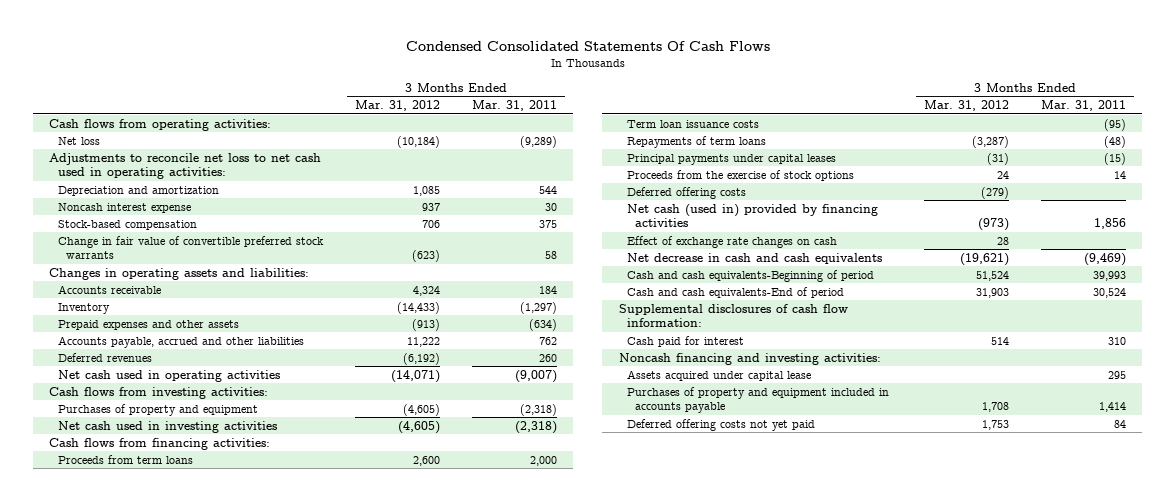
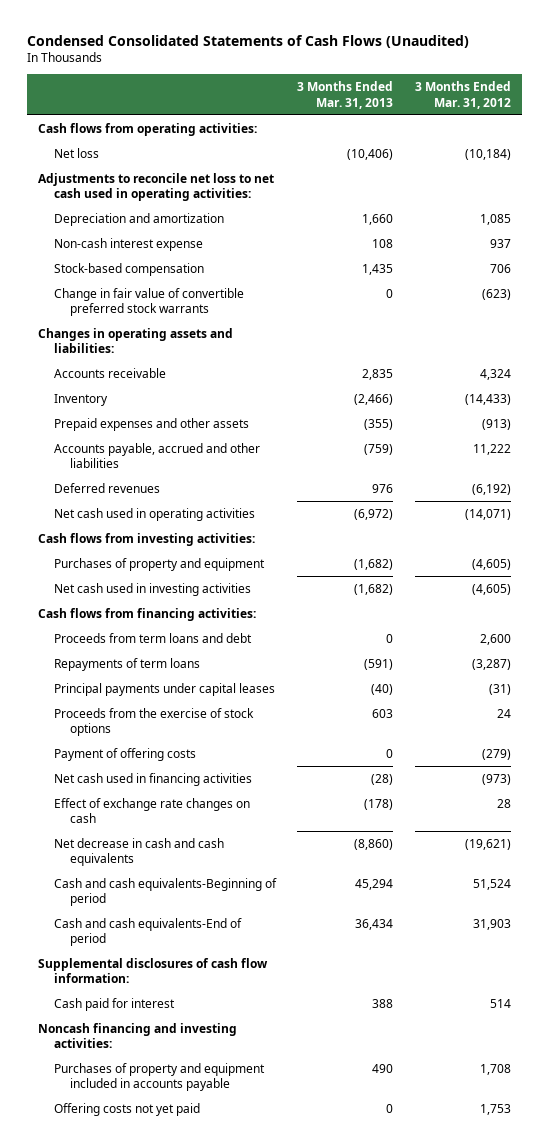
[405,41,770,52] Condensed Consolidated Statements Of Cash Flows -> [26,34,469,48] Condensed Consolidated Statements of Cash Flows (Unaudited)
[472,100,558,112] Mar. 31, 2011 -> none
none -> [297,81,394,109] 3 Months Ended Mar. 31, 2013
[57,202,191,213] Noncash interest expense -> [53,237,203,251] Non-cash interest expense
[626,119,759,128] Term loan issuance costs -> none
[57,454,193,464] Proceeds from term loans -> [53,632,252,643] Proceeds from term loans and debt
[626,186,746,199] Deferred offering costs -> [53,747,196,761] Payment of offering costs
[626,203,878,227] Net cash (used in) provided by financing activities -> [53,772,252,786] Net cash used in financing activities
[626,369,811,381] Assets acquired under capital lease -> none
[626,418,815,431] Deferred offering costs not yet paid -> [53,1102,200,1116] Offering costs not yet paid

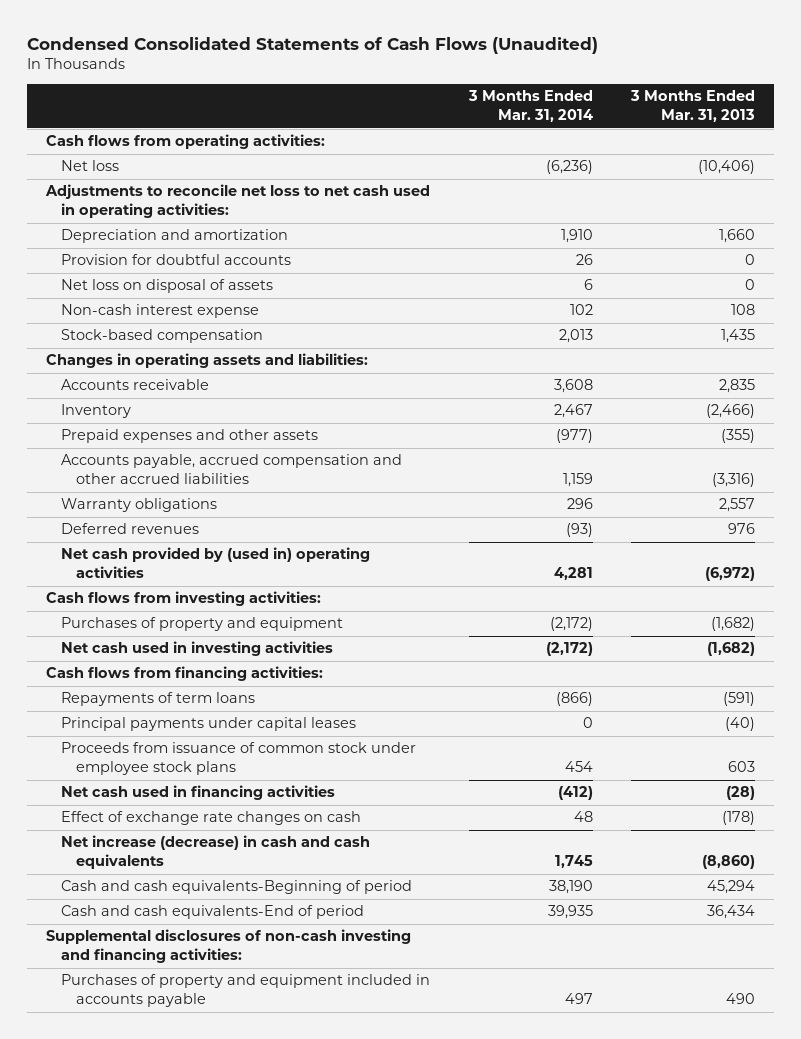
[414,81,511,109] 3 Months Ended Mar. 31, 2012 -> none
none -> [467,90,593,123] 3 Months Ended Mar. 31, 2014
none -> [61,254,292,266] Provision for doubtful accounts
none -> [61,279,274,294] Net loss on disposal of assets
[53,287,244,317] Change in fair value of convertible preferred stock warrants -> none
[53,442,260,469] Accounts payable, accrued and other liabilities -> [61,454,403,485] Accounts payable, accrued compensation and other accrued liabilities
[364,443,394,455] (759) -> [712,473,756,488] (3,316)
none -> [61,498,218,513] Warranty obligations
[53,507,255,521] Net cash used in operating activities -> [61,547,371,579] Net cash provided by (used in) operating activities
[53,632,252,643] Proceeds from term loans and debt -> none
[53,707,254,737] Proceeds from the exercise of stock options -> none
[53,747,196,761] Payment of offering costs -> none
none -> [61,742,417,776] Proceeds from issuance of common stock under employee stock plans
[53,837,224,867] Net decrease in cash and cash equivalents -> [61,835,371,870] Net increase (decrease) in cash and cash equivalents
[53,997,175,1011] Cash paid for interest -> none
[37,1022,237,1049] Noncash financing and investing activities: -> none
[37,957,268,984] Supplemental disclosures of cash flow information: -> [46,929,412,964] Supplemental disclosures of non-cash investing and financing activities:
[53,1102,200,1116] Offering costs not yet paid -> none

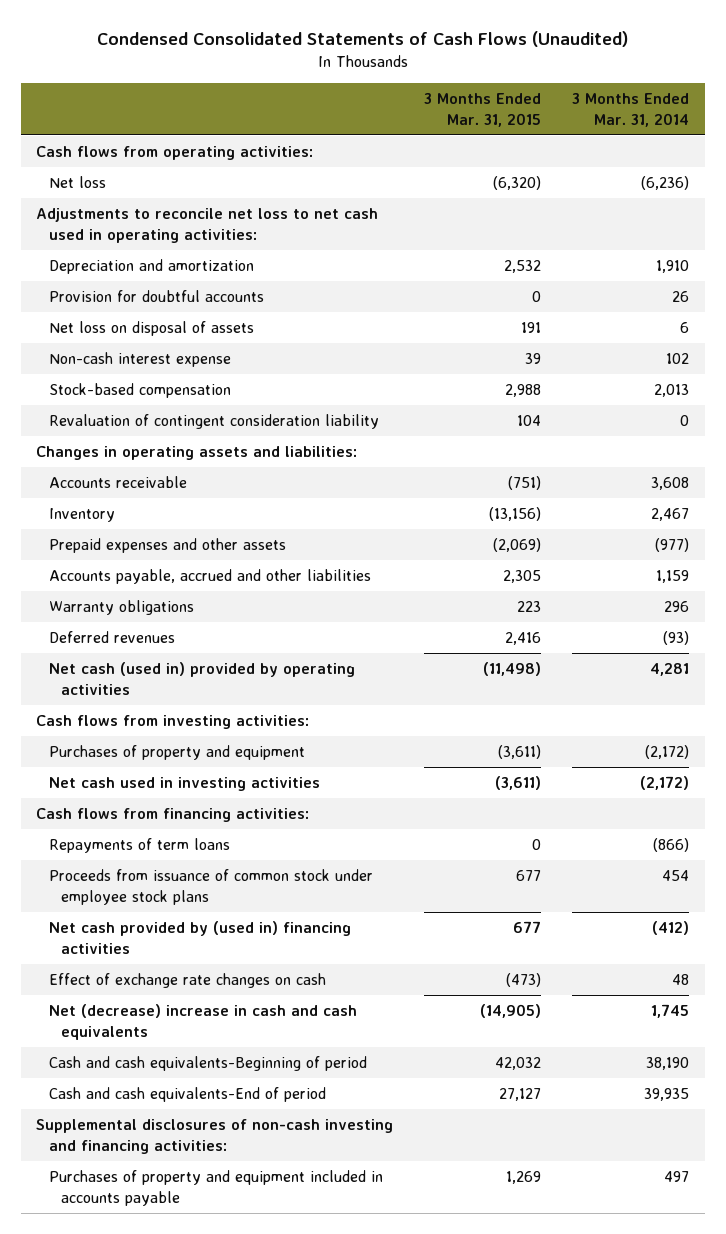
[630,90,756,123] 3 Months Ended Mar. 31, 2013 -> none
none -> [424,93,542,127] 3 Months Ended Mar. 31, 2015
none -> [48,413,379,429] Revaluation of contingent consideration liability
[61,454,403,485] Accounts payable, accrued compensation and other accrued liabilities -> [48,568,371,584] Accounts payable, accrued and other liabilities
[61,547,371,579] Net cash provided by (used in) operating activities -> [48,661,355,695] Net cash (used in) provided by operating activities
[61,717,357,732] Principal payments under capital leases -> none
[61,785,336,801] Net cash used in financing activities -> [48,920,351,954] Net cash provided by (used in) financing activities
[61,835,371,870] Net increase (decrease) in cash and cash equivalents -> [48,1003,357,1040] Net (decrease) increase in cash and cash equivalents

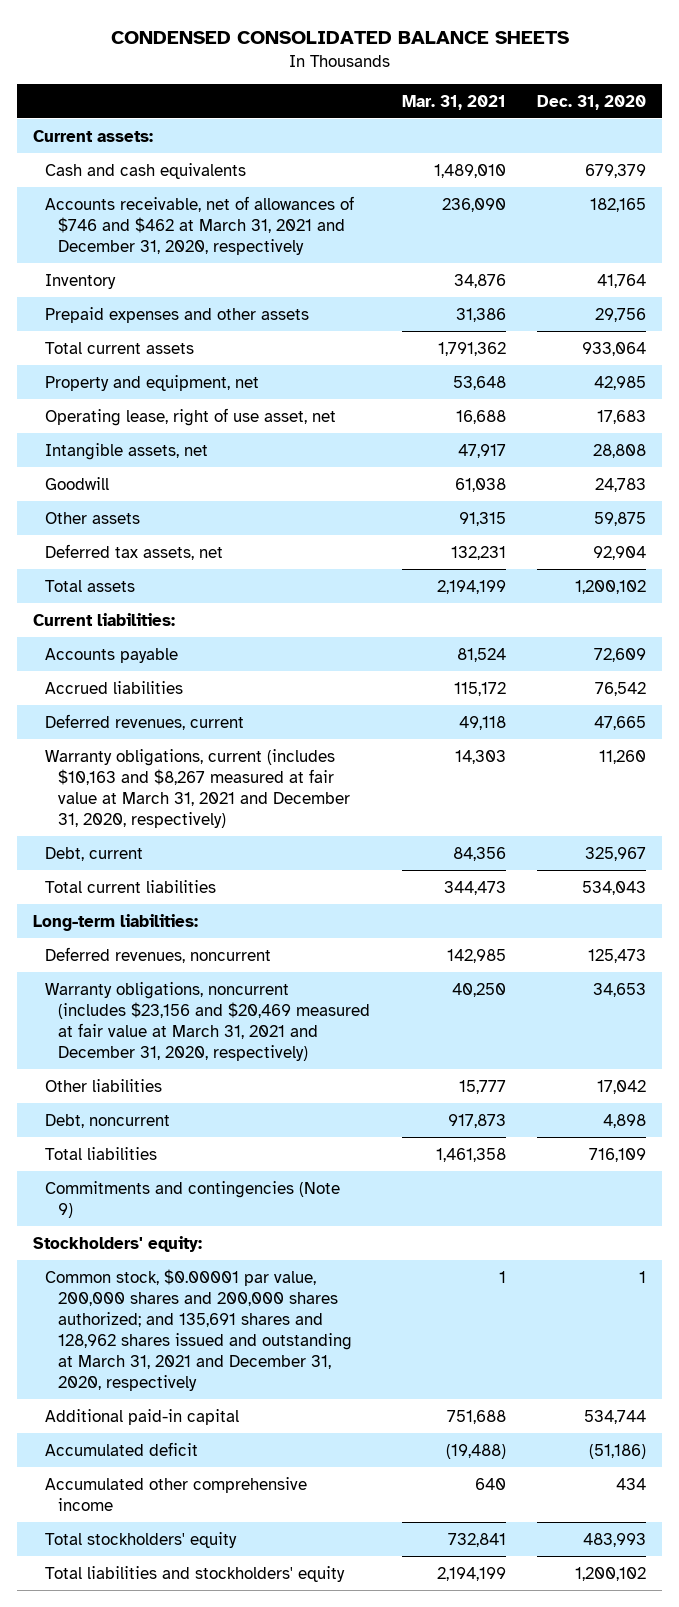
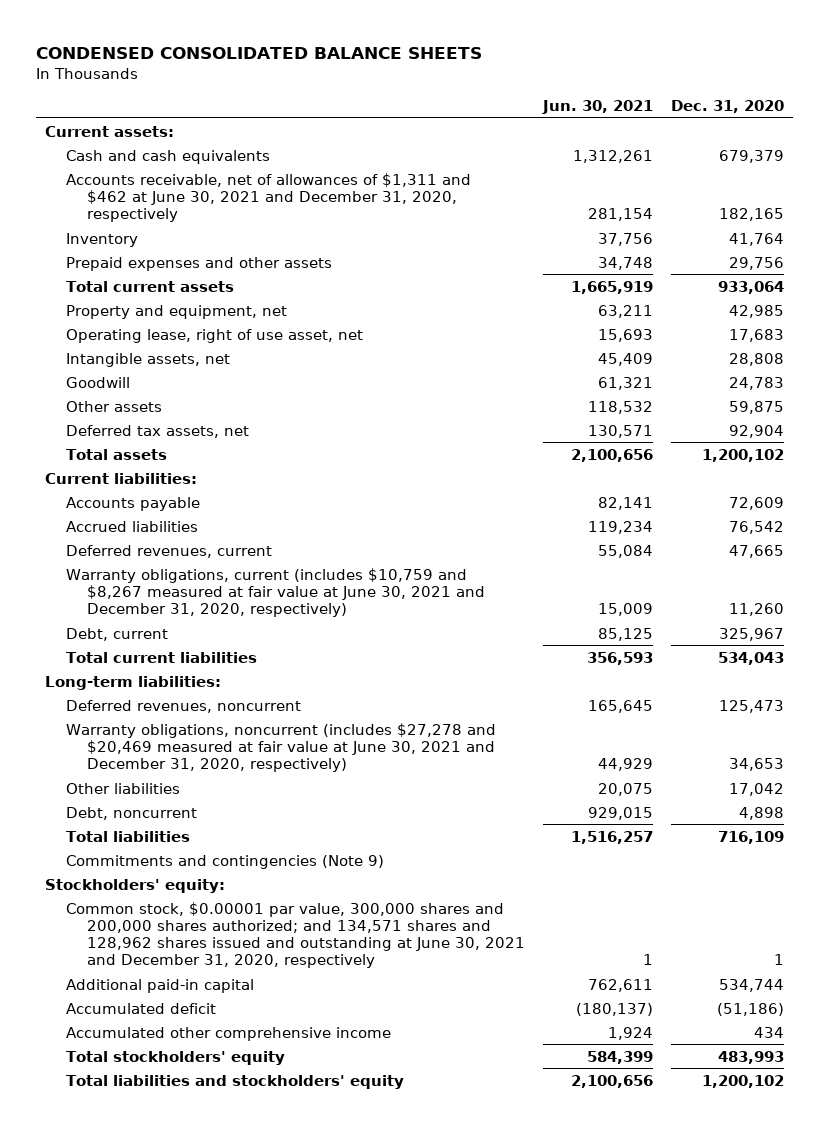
[401,94,506,110] Mar. 31, 2021 -> none
none -> [541,99,653,114] Jun. 30, 2021
[45,195,355,255] Accounts receivable, net of allowances of $746 and $462 at March 31, 2021 and December 31, 2020, respectively -> [65,172,471,222] Accounts receivable, net of allowances of $1,311 and $462 at June 30, 2021 and December 31, 2020, respectively
[45,748,351,829] Warranty obligations, current (includes $10,163 and $8,267 measured at fair value at March 31, 2021 and December 31, 2020, respectively) -> [65,567,485,617] Warranty obligations, current (includes $10,759 and $8,267 measured at fair value at June 30, 2021 and December 31, 2020, respectively)
[45,981,371,1062] Warranty obligations, noncurrent (includes $23,156 and $20,469 measured at fair value at March 31, 2021 and December 31, 2020, respectively) -> [65,722,496,772] Warranty obligations, noncurrent (includes $27,278 and $20,469 measured at fair value at June 30, 2021 and December 31, 2020, respectively)
[45,1268,353,1392] Common stock, $0.00001 par value, 200,000 shares and 200,000 shares authorized; and 135,691 shares and 128,962 shares issued and outstanding at March 31, 2021 and December 31, 2020, respectively -> [65,901,525,968] Common stock, $0.00001 par value, 300,000 shares and 200,000 shares authorized; and 134,571 shares and 128,962 shares issued and outstanding at June 30, 2021 and December 31, 2020, respectively

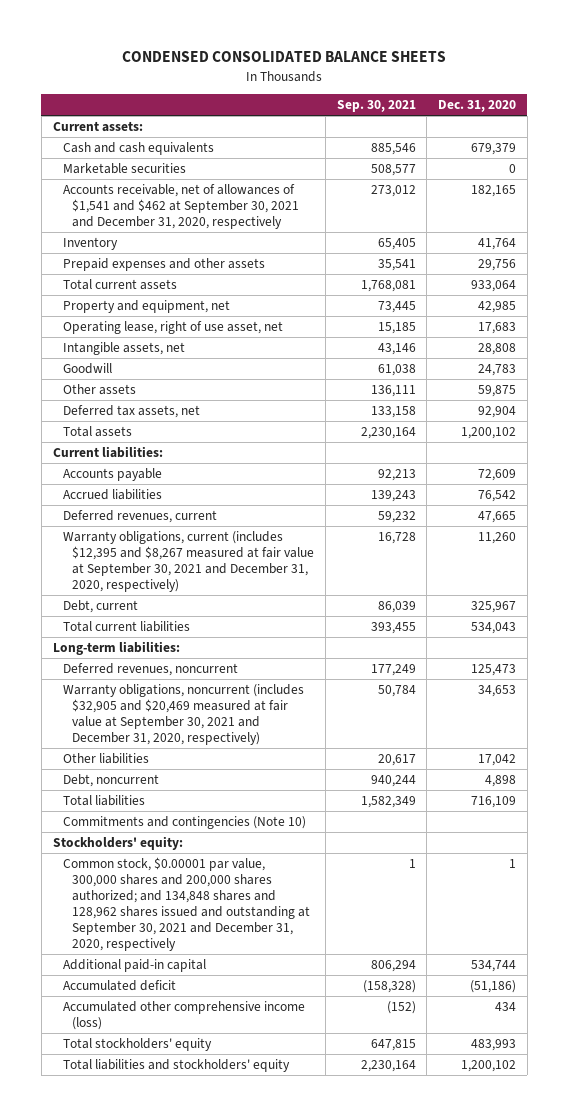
[541,99,653,114] Jun. 30, 2021 -> none
none -> [336,100,416,113] Sep. 30, 2021
none -> [62,163,186,175] Marketable securities
[65,172,471,222] Accounts receivable, net of allowances of $1,311 and $462 at June 30, 2021 and December 31, 2020, respectively -> [62,184,300,230] Accounts receivable, net of allowances of $1,541 and $462 at September 30, 2021 and December 31, 2020, respectively
[65,567,485,617] Warranty obligations, current (includes $10,759 and $8,267 measured at fair value at June 30, 2021 and December 31, 2020, respectively) -> [62,531,315,592] Warranty obligations, current (includes $12,395 and $8,267 measured at fair value at September 30, 2021 and December 31, 2020, respectively)
[65,722,496,772] Warranty obligations, noncurrent (includes $27,278 and $20,469 measured at fair value at June 30, 2021 and December 31, 2020, respectively) -> [62,684,304,745] Warranty obligations, noncurrent (includes $32,905 and $20,469 measured at fair value at September 30, 2021 and December 31, 2020, respectively)
[65,854,384,869] Commitments and contingencies (Note 9) -> [62,816,306,830] Commitments and contingencies (Note 10)
[65,901,525,968] Common stock, $0.00001 par value, 300,000 shares and 200,000 shares authorized; and 134,571 shares and 128,962 shares issued and outstanding at June 30, 2021 and December 31, 2020, respectively -> [62,857,311,951] Common stock, $0.00001 par value, 300,000 shares and 200,000 shares authorized; and 134,848 shares and 128,962 shares issued and outstanding at September 30, 2021 and December 31, 2020, respectively
[65,1026,391,1041] Accumulated other comprehensive income -> [62,1001,305,1031] Accumulated other comprehensive income (loss)

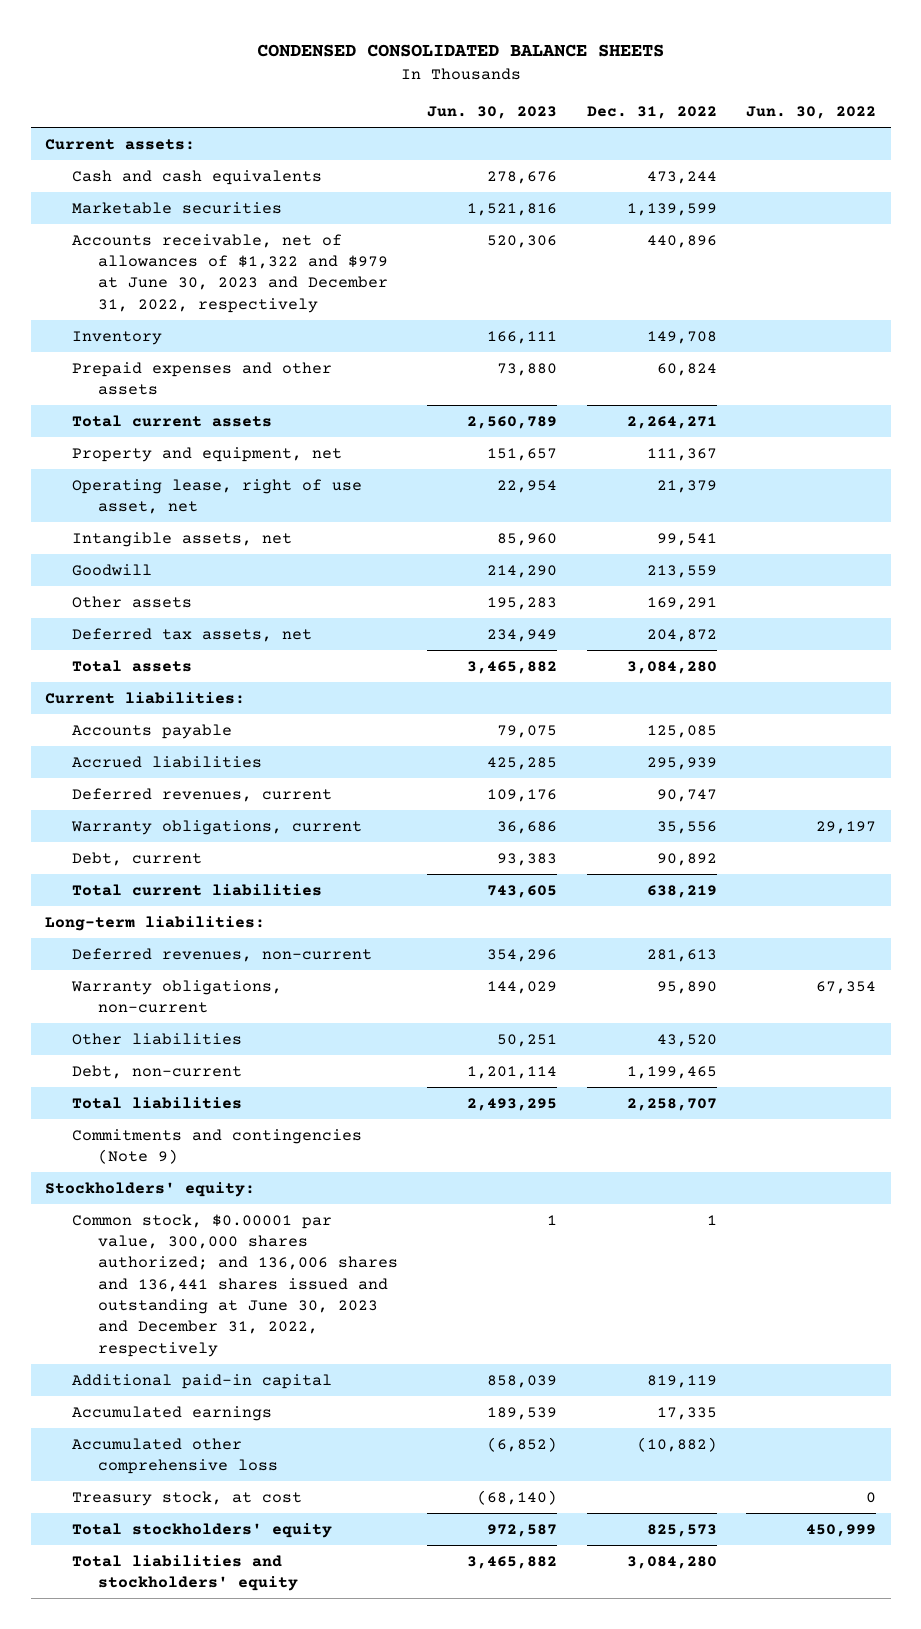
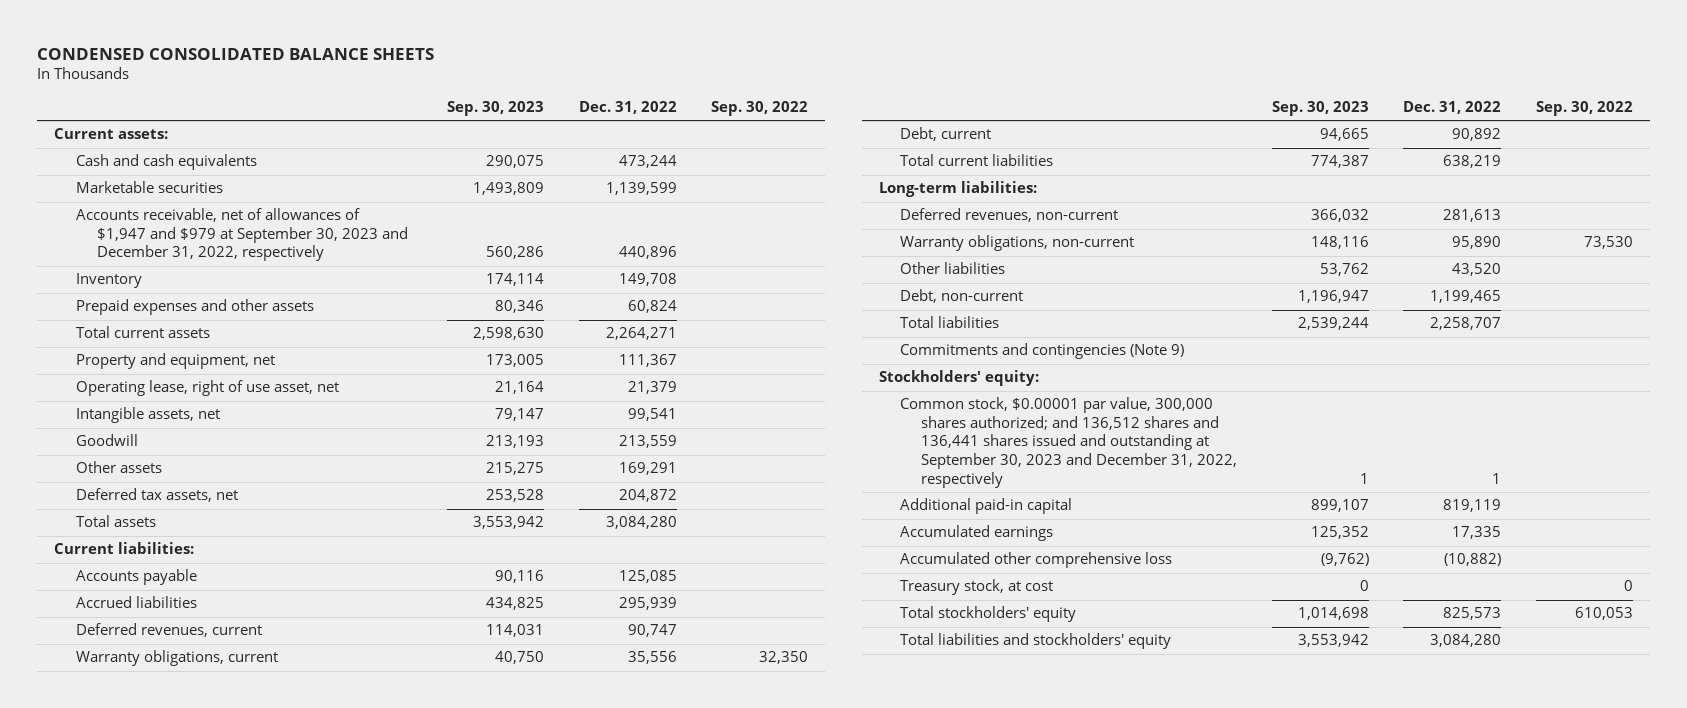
[427,106,558,120] Jun. 30, 2023 -> none
[746,106,877,120] Jun. 30, 2022 -> none
none -> [447,100,545,116] Sep. 30, 2023
none -> [711,100,809,116] Sep. 30, 2022
[71,233,388,313] Accounts receivable, net of allowances of $1,322 and $979 at June 30, 2023 and December 31, 2022, respectively -> [75,208,408,262] Accounts receivable, net of allowances of $1,947 and $979 at September 30, 2023 and December 31, 2022, respectively
[71,1213,398,1357] Common stock, $0.00001 par value, 300,000 shares authorized; and 136,006 shares and 136,441 shares issued and outstanding at June 30, 2023 and December 31, 2022, respectively -> [900,397,1238,488] Common stock, $0.00001 par value, 300,000 shares authorized; and 136,512 shares and 136,441 shares issued and outstanding at September 30, 2023 and December 31, 2022, respectively

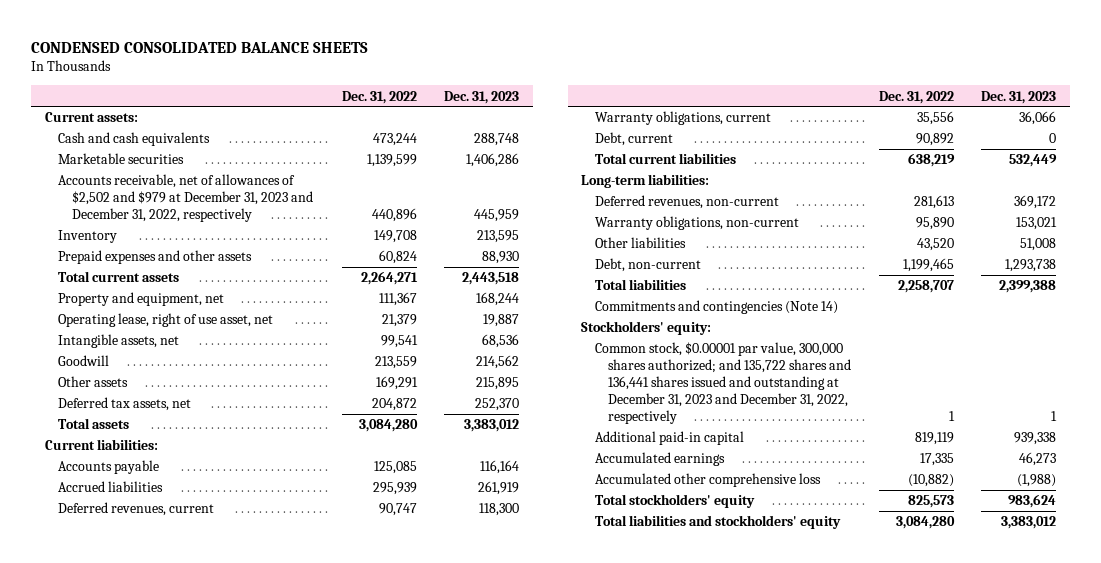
[447,100,545,116] Sep. 30, 2023 -> none
[711,100,809,116] Sep. 30, 2022 -> none
none -> [444,90,520,104] Dec. 31, 2023
[75,208,408,262] Accounts receivable, net of allowances of $1,947 and $979 at September 30, 2023 and December 31, 2022, respectively -> [58,174,313,223] Accounts receivable, net of allowances of $2,502 and $979 at December 31, 2023 and December 31, 2022, respectively
[900,343,1185,360] Commitments and contingencies (Note 9) -> [594,300,838,315] Commitments and contingencies (Note 14)
[900,397,1238,488] Common stock, $0.00001 par value, 300,000 shares authorized; and 136,512 shares and 136,441 shares issued and outstanding at September 30, 2023 and December 31, 2022, respectively -> [594,342,852,425] Common stock, $0.00001 par value, 300,000 shares authorized; and 135,722 shares and 136,441 shares issued and outstanding at December 31, 2023 and December 31, 2022, respectively
[900,579,1054,596] Treasury stock, at cost -> none

